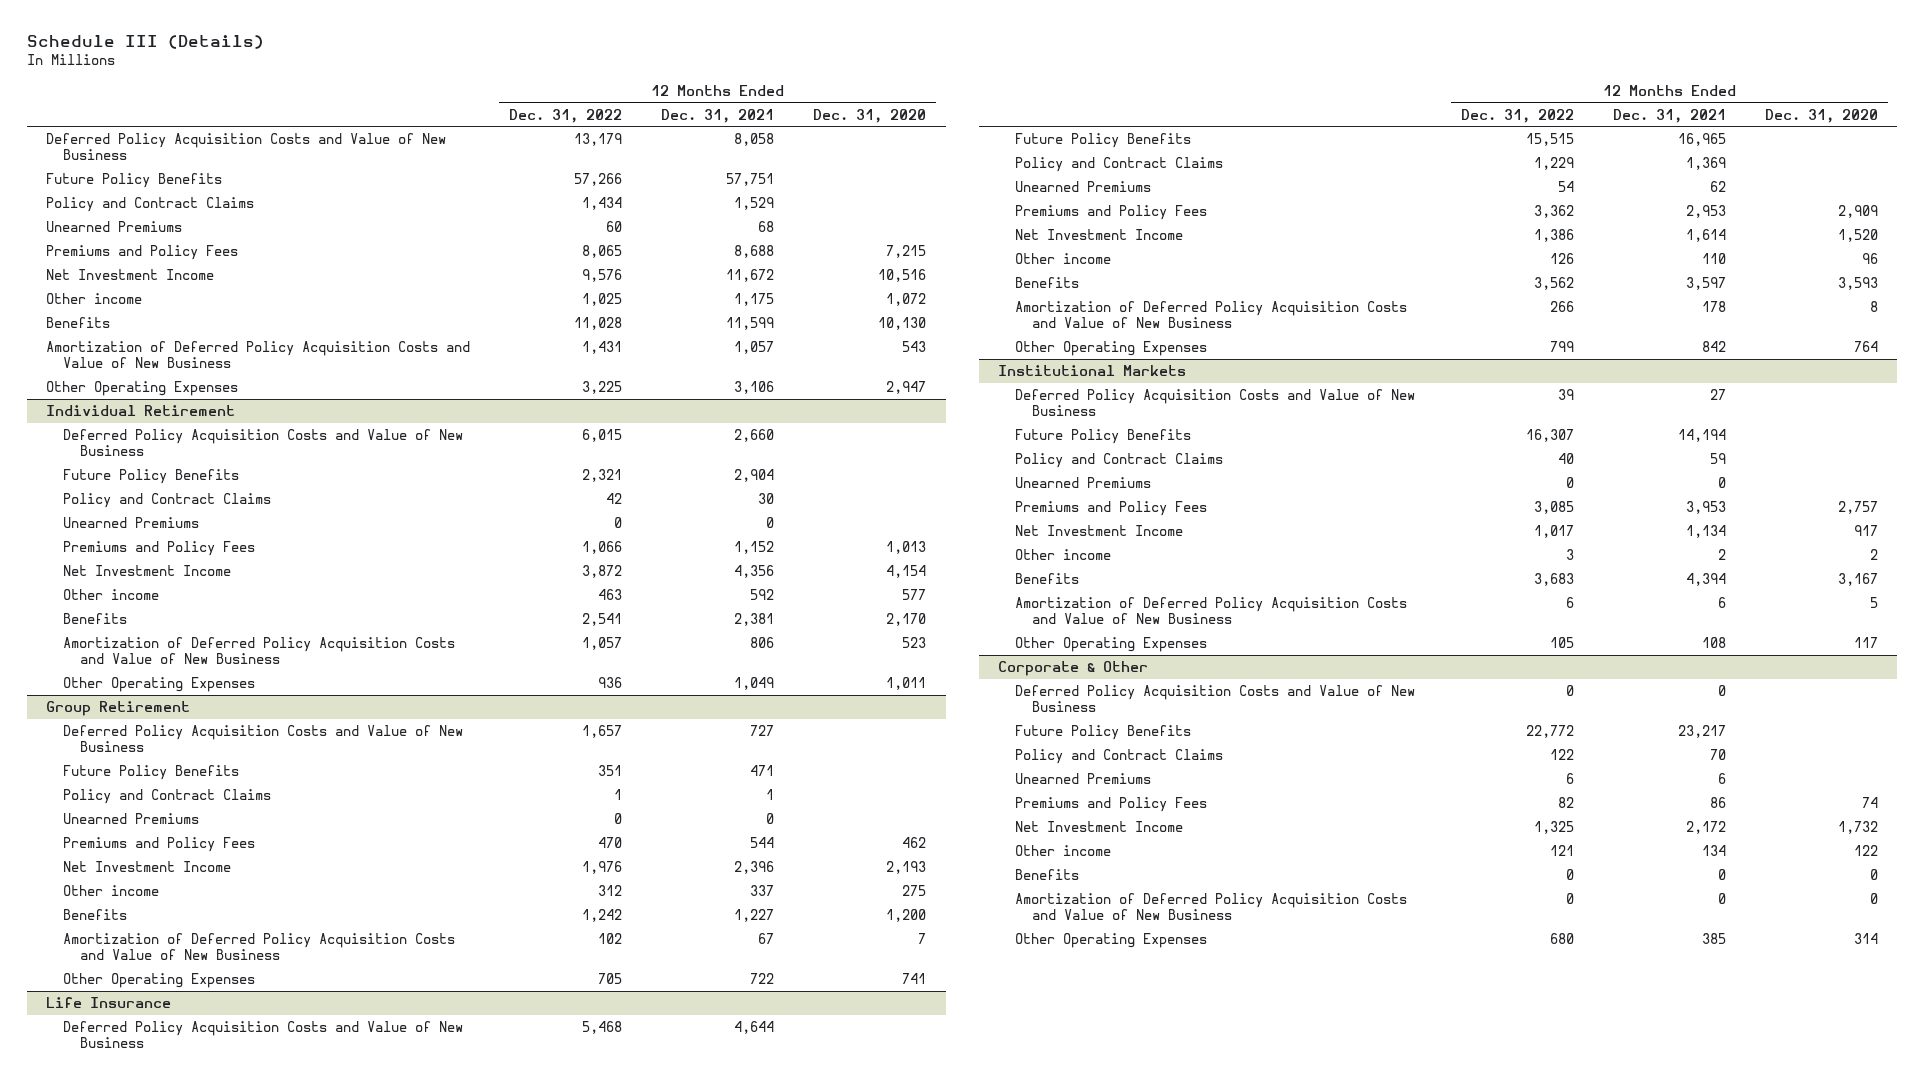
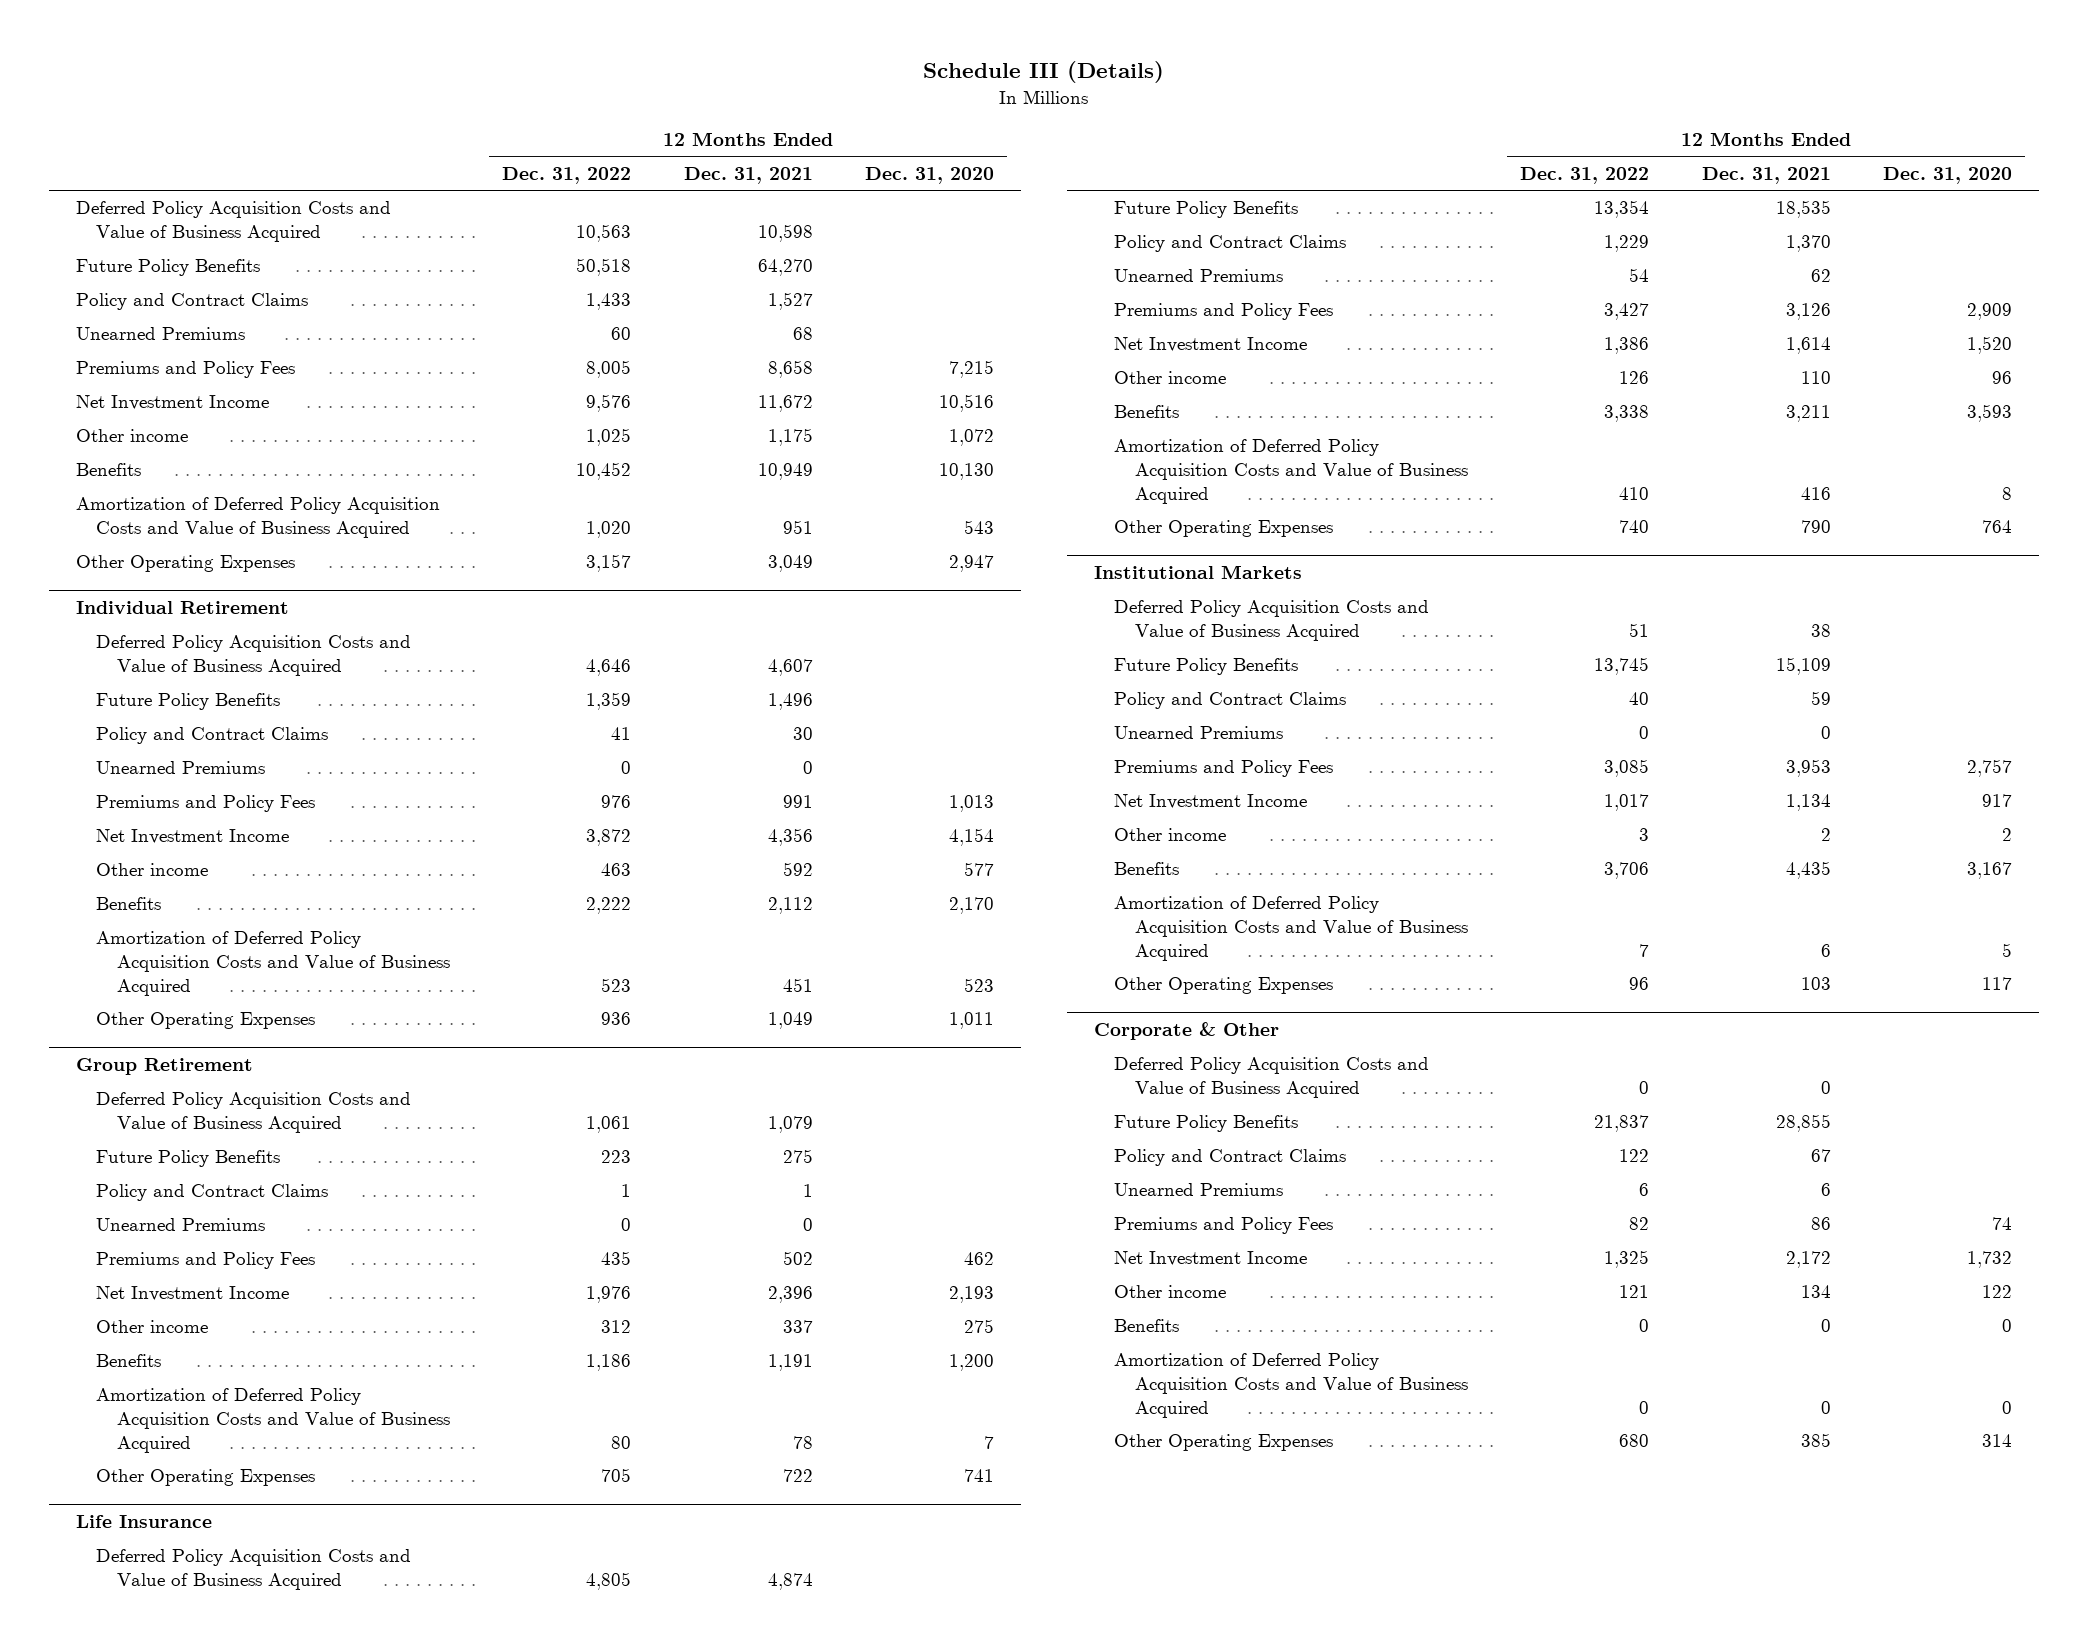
[46,132,447,160] Deferred Policy Acquisition Costs and Value of New Business -> [75,201,391,243] Deferred Policy Acquisition Costs and Value of Business Acquired
[574,132,623,146] 13,179 -> [576,224,632,243] 10,563
[734,132,775,146] 8,058 -> [757,224,813,243] 10,598
[574,172,623,186] 57,266 -> [576,258,632,277] 50,518
[726,172,775,186] 57,751 -> [757,259,813,277] 64,270
[582,196,623,210] 1,434 -> [586,293,632,311] 1,433
[734,196,775,210] 1,529 -> [767,292,813,311] 1,527
[582,244,623,258] 8,065 -> [586,360,632,379] 8,005
[734,244,775,258] 8,688 -> [767,360,813,379] 8,658
[574,316,623,330] 11,028 -> [576,462,632,481] 10,452
[726,316,775,330] 11,599 -> [757,463,813,481] 10,949
[46,340,471,368] Amortization of Deferred Policy Acquisition Costs and Value of New Business -> [75,497,440,539] Amortization of Deferred Policy Acquisition Costs and Value of Business Acquired
[582,340,623,354] 1,431 -> [586,521,632,539] 1,020
[734,340,775,354] 1,057 -> [782,520,813,535] 951
[582,380,623,394] 3,225 -> [586,554,632,573] 3,157
[734,380,775,394] 3,106 -> [767,555,813,573] 3,049
[62,428,463,456] Deferred Policy Acquisition Costs and Value of New Business -> [96,635,412,677] Deferred Policy Acquisition Costs and Value of Business Acquired
[582,428,623,442] 6,015 -> [586,659,632,677] 4,646
[734,428,775,442] 2,660 -> [767,659,813,677] 4,607
[582,468,623,482] 2,321 -> [586,692,632,711] 1,359
[734,468,775,482] 2,904 -> [767,693,813,711] 1,496
[606,492,623,504] 42 -> [611,727,632,741] 41
[582,540,623,554] 1,066 -> [601,795,632,809] 976
[734,540,775,554] 1,152 -> [782,795,813,809] 991
[582,612,623,626] 2,541 -> [586,897,632,915] 2,222
[734,612,775,626] 2,381 -> [767,897,813,915] 2,112
[62,636,455,664] Amortization of Deferred Policy Acquisition Costs and Value of New Business -> [96,931,450,996] Amortization of Deferred Policy Acquisition Costs and Value of Business Acquired
[582,636,623,650] 1,057 -> [601,977,632,992] 523
[750,636,775,648] 806 -> [782,977,813,992] 451
[62,724,463,752] Deferred Policy Acquisition Costs and Value of New Business -> [96,1092,412,1134] Deferred Policy Acquisition Costs and Value of Business Acquired
[582,724,623,738] 1,657 -> [586,1116,632,1134] 1,061
[750,724,775,736] 727 -> [767,1116,813,1134] 1,079
[598,764,623,776] 351 -> [601,1150,632,1164] 223
[750,764,775,776] 471 -> [782,1149,813,1164] 275
[598,836,623,848] 470 -> [601,1251,632,1266] 435
[750,836,775,848] 544 -> [782,1251,813,1266] 502
[582,908,623,922] 1,242 -> [586,1354,632,1372] 1,186
[734,908,775,922] 1,227 -> [767,1354,813,1372] 1,191
[62,932,455,960] Amortization of Deferred Policy Acquisition Costs and Value of New Business -> [96,1388,450,1453] Amortization of Deferred Policy Acquisition Costs and Value of Business Acquired
[598,932,623,944] 102 -> [611,1435,632,1449] 80
[758,932,775,944] 67 -> [792,1435,813,1449] 78
[62,1020,463,1048] Deferred Policy Acquisition Costs and Value of New Business -> [96,1549,412,1591] Deferred Policy Acquisition Costs and Value of Business Acquired
[582,1020,623,1034] 5,468 -> [586,1572,632,1591] 4,805
[734,1020,775,1034] 4,644 -> [767,1573,813,1591] 4,874
[1526,132,1575,146] 15,515 -> [1594,200,1650,219] 13,354
[1678,132,1727,146] 16,965 -> [1775,200,1831,219] 18,535
[1686,156,1727,170] 1,369 -> [1785,235,1831,253] 1,370
[1534,204,1575,218] 3,362 -> [1604,303,1650,321] 3,427
[1686,204,1727,218] 2,953 -> [1785,303,1831,321] 3,126
[1534,276,1575,290] 3,562 -> [1604,405,1650,423] 3,338
[1686,276,1727,290] 3,597 -> [1785,405,1831,423] 3,211
[1014,300,1407,328] Amortization of Deferred Policy Acquisition Costs and Value of New Business -> [1114,439,1468,504] Amortization of Deferred Policy Acquisition Costs and Value of Business Acquired
[1550,300,1575,312] 266 -> [1619,486,1650,500] 410
[1702,300,1727,312] 178 -> [1800,486,1831,500] 416
[1550,340,1575,352] 799 -> [1619,520,1650,534] 740
[1702,340,1727,352] 842 -> [1800,520,1831,534] 790
[1014,388,1415,416] Deferred Policy Acquisition Costs and Value of New Business -> [1114,600,1430,642] Deferred Policy Acquisition Costs and Value of Business Acquired
[1558,388,1575,400] 39 -> [1629,623,1650,638] 51
[1710,388,1727,400] 27 -> [1810,624,1831,638] 38
[1526,428,1575,442] 16,307 -> [1594,657,1650,676] 13,745
[1678,428,1727,442] 14,194 -> [1775,657,1831,676] 15,109
[1534,572,1575,586] 3,683 -> [1604,862,1650,880] 3,706
[1686,572,1727,586] 4,394 -> [1785,861,1831,880] 4,435
[1014,596,1407,624] Amortization of Deferred Policy Acquisition Costs and Value of New Business -> [1114,896,1468,961] Amortization of Deferred Policy Acquisition Costs and Value of Business Acquired
[1566,596,1575,608] 6 -> [1639,943,1650,957] 7
[1550,636,1575,648] 105 -> [1629,977,1650,991] 96
[1702,636,1727,648] 108 -> [1800,977,1831,991] 103
[1014,684,1415,712] Deferred Policy Acquisition Costs and Value of New Business -> [1114,1057,1430,1099] Deferred Policy Acquisition Costs and Value of Business Acquired
[1526,724,1575,738] 22,772 -> [1594,1115,1650,1133] 21,837
[1678,724,1727,738] 23,217 -> [1775,1114,1831,1133] 28,855
[1710,748,1727,760] 70 -> [1810,1149,1831,1163] 67
[1014,892,1407,920] Amortization of Deferred Policy Acquisition Costs and Value of New Business -> [1114,1353,1468,1418] Amortization of Deferred Policy Acquisition Costs and Value of Business Acquired

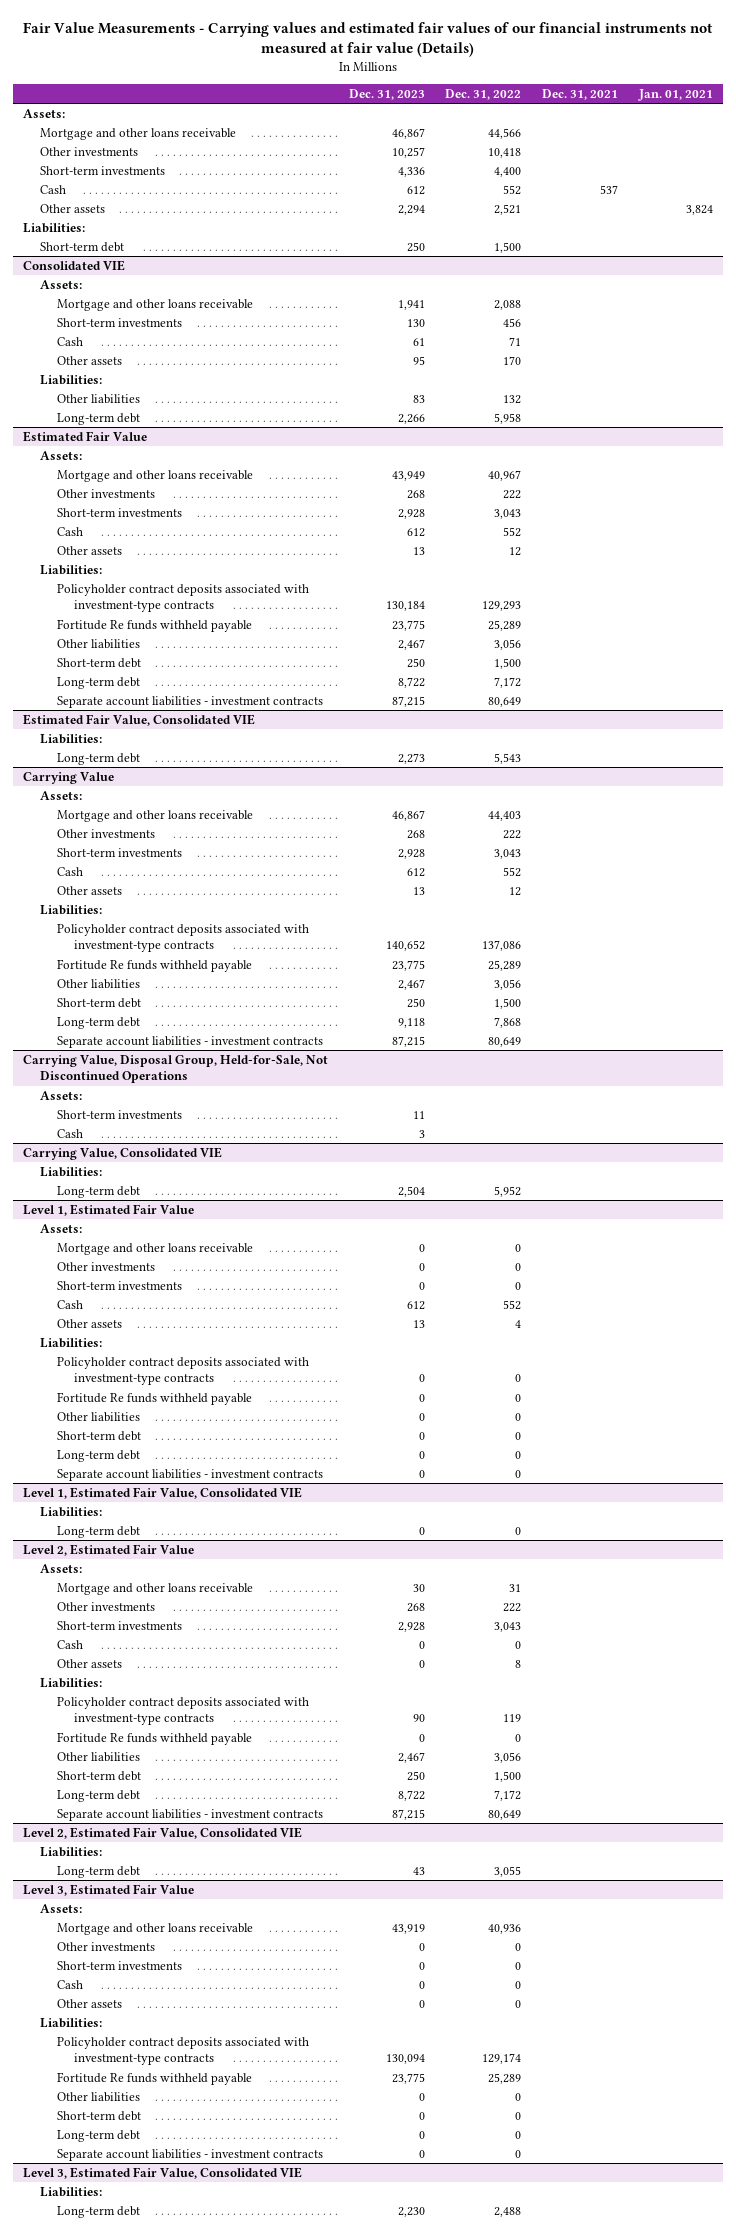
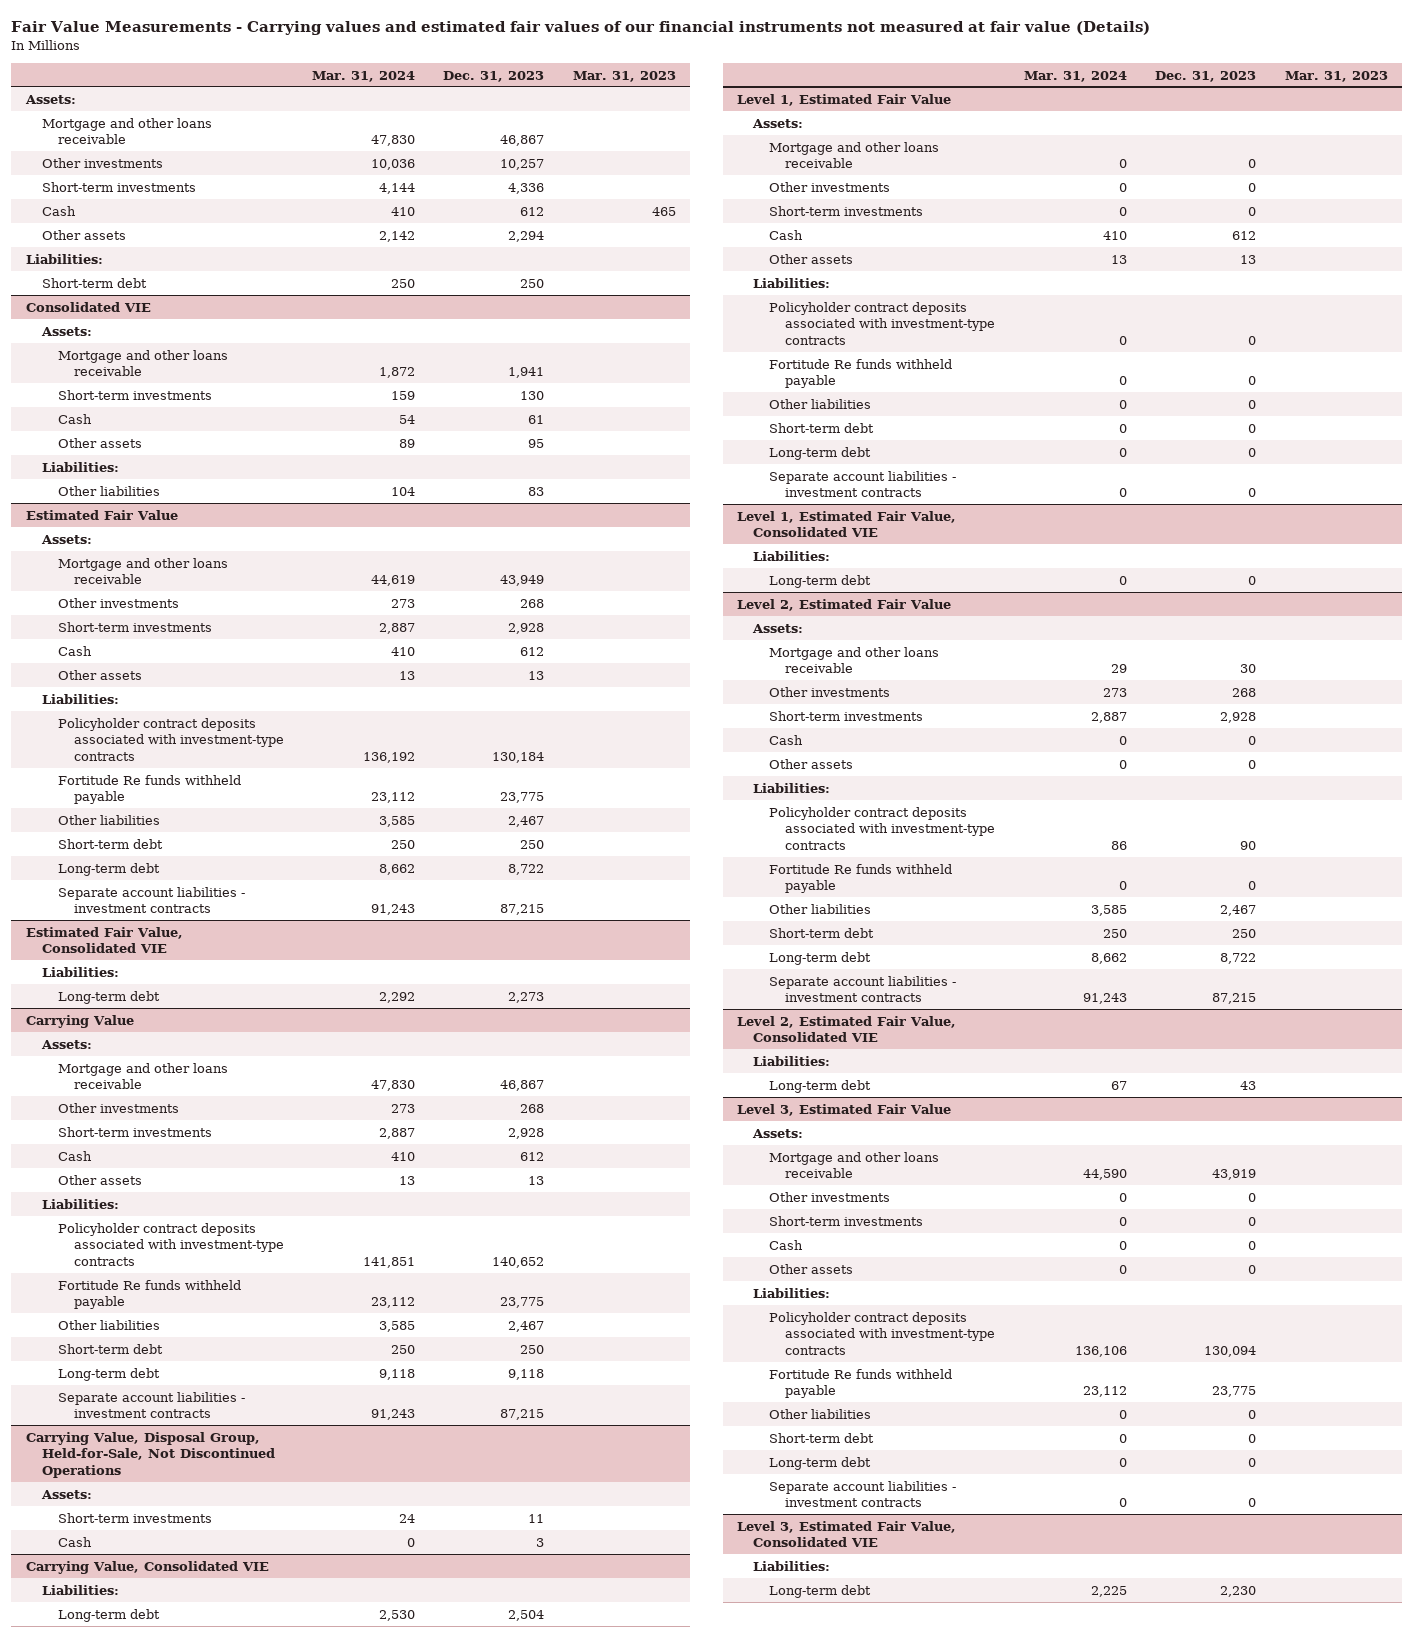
[445,88,522,100] Dec. 31, 2022 -> none
[542,88,619,100] Dec. 31, 2021 -> none
[637,88,713,101] Jan. 01, 2021 -> none
none -> [312,70,416,82] Mar. 31, 2024
none -> [572,70,676,82] Mar. 31, 2023
[56,412,140,425] Long-term debt -> none

